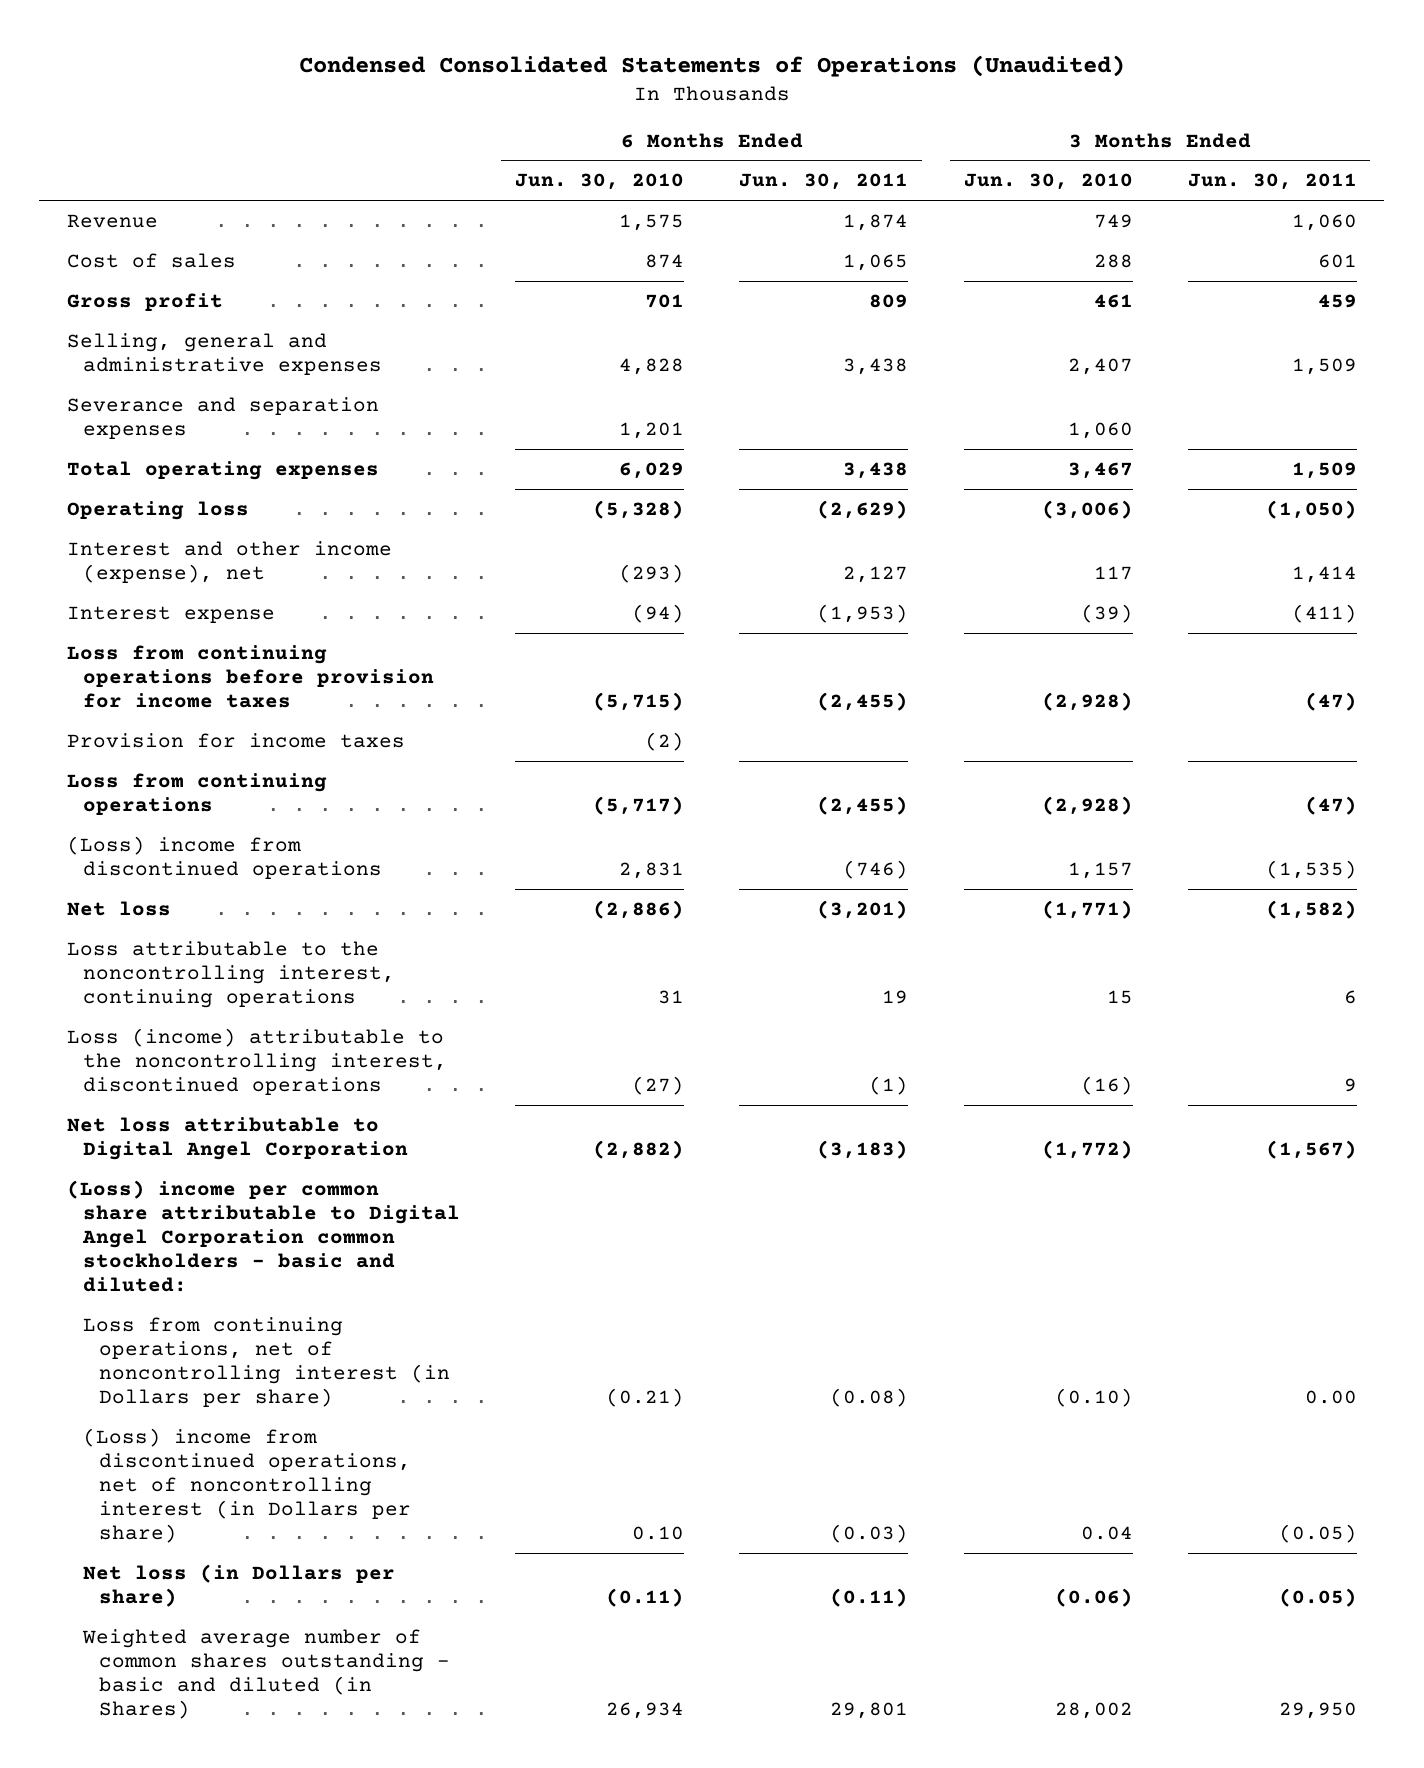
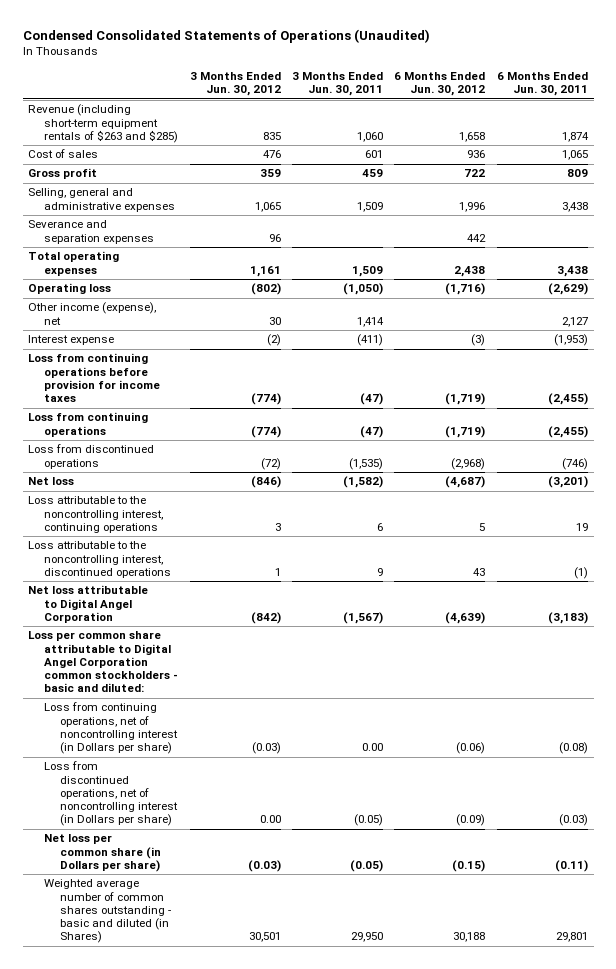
[515,173,685,191] Jun. 30, 2010 -> none
[963,173,1133,191] Jun. 30, 2010 -> none
none -> [189,72,281,97] 3 Months Ended Jun. 30, 2012
none -> [394,72,486,97] 6 Months Ended Jun. 30, 2012
[67,213,159,228] Revenue -> [28,104,179,143] Revenue (including short-term equipment rentals of $263 and $285)
[67,540,393,583] Interest and other income (expense), net -> [28,302,157,325] Other income (expense), net
[67,732,406,748] Provision for income taxes -> none
[67,835,383,879] (Loss) income from discontinued operations -> [28,444,155,469] Loss from discontinued operations
[67,1027,448,1096] Loss (income) attributable to the noncontrolling interest, discontinued operations -> [28,541,172,578] Loss attributable to the noncontrolling interest, discontinued operations
[67,1179,461,1293] (Loss) income per common share attributable to Digital Angel Corporation common stockholders - basic and diluted: -> [28,631,179,693] Loss per common share attributable to Digital Angel Corporation common stockholders - basic and diluted:
[83,1427,412,1544] (Loss) income from discontinued operations, net of noncontrolling interest (in Dollars per share) -> [44,761,179,827] Loss from discontinued operations, net of noncontrolling interest (in Dollars per share)
[83,1563,396,1607] Net loss (in Dollars per share) -> [44,834,162,872] Net loss per common share (in Dollars per share)

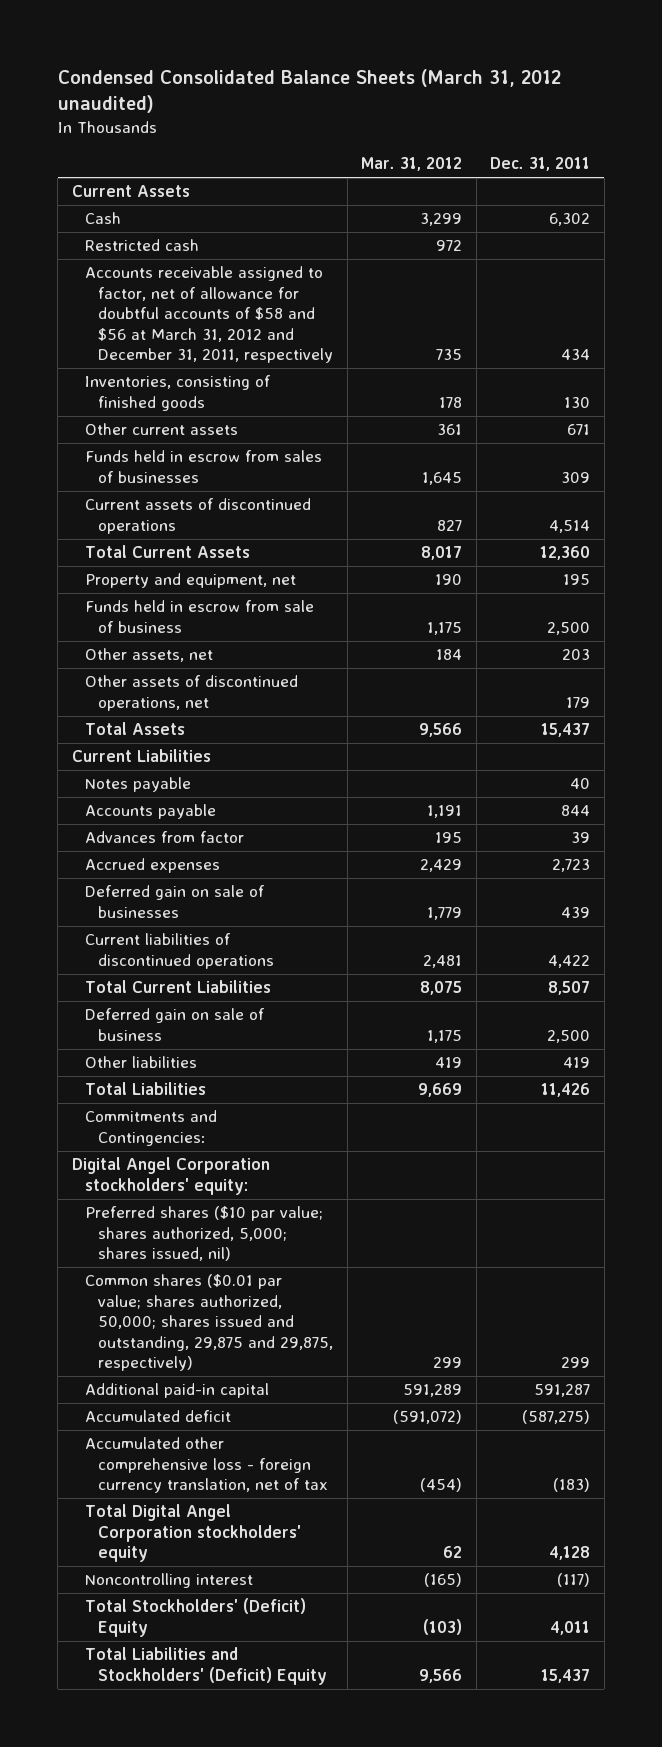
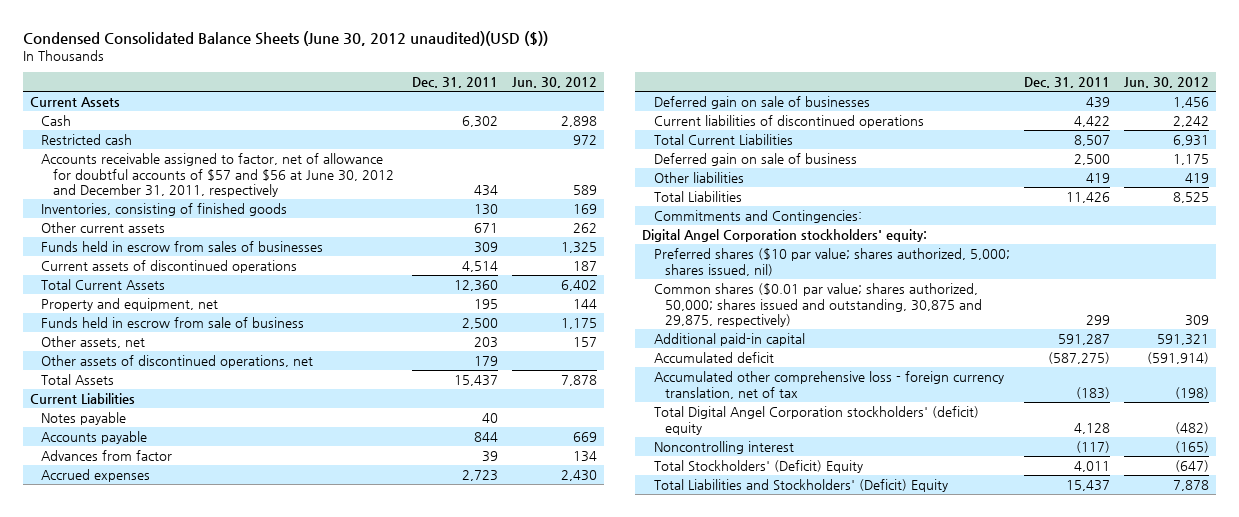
[57,68,561,114] Condensed Consolidated Balance Sheets (March 31, 2012 unaudited) -> [23,30,549,46] Condensed Consolidated Balance Sheets (June 30, 2012 unaudited)(USD ($))
[361,157,463,172] Mar. 31, 2012 -> none
none -> [511,77,597,89] Jun. 30, 2012
[84,266,334,364] Accounts receivable assigned to factor, net of allowance for doubtful accounts of $58 and $56 at March 31, 2012 and December 31, 2011, respectively -> [41,152,394,198] Accounts receivable assigned to factor, net of allowance for doubtful accounts of $57 and $56 at June 30, 2012 and December 31, 2011, respectively
[84,1274,334,1372] Common shares ($0.01 par value; shares authorized, 50,000; shares issued and outstanding, 29,875 and 29,875, respectively) -> [653,282,982,328] Common shares ($0.01 par value; shares authorized, 50,000; shares issued and outstanding, 30,875 and 29,875, respectively)
[84,1504,302,1563] Total Digital Angel Corporation stockholders' equity -> [653,405,979,435] Total Digital Angel Corporation stockholders' (deficit) equity

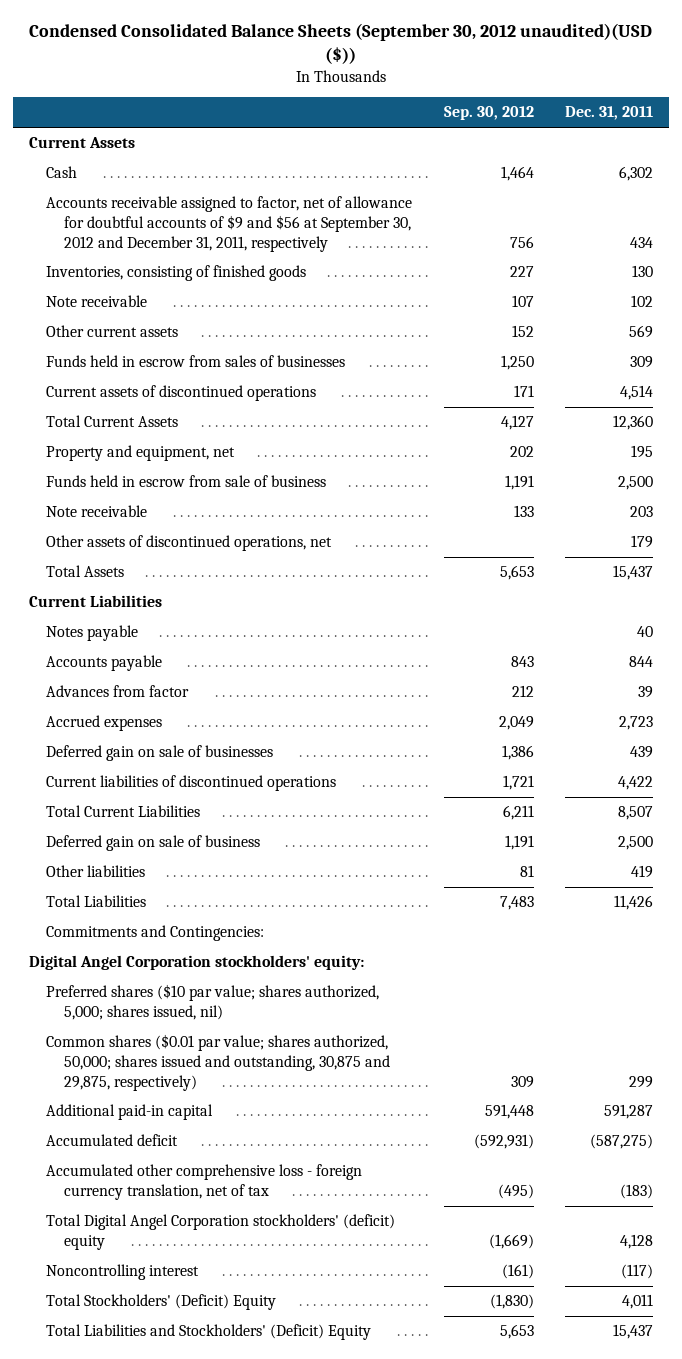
[23,30,549,46] Condensed Consolidated Balance Sheets (June 30, 2012 unaudited)(USD ($)) -> [29,23,653,64] Condensed Consolidated Balance Sheets (September 30, 2012 unaudited)(USD ($))
[511,77,597,89] Jun. 30, 2012 -> none
none -> [443,106,534,121] Sep. 30, 2012
[41,133,133,145] Restricted cash -> none
[41,152,394,198] Accounts receivable assigned to factor, net of allowance for doubtful accounts of $57 and $56 at June 30, 2012 and December 31, 2011, respectively -> [46,196,413,252] Accounts receivable assigned to factor, net of allowance for doubtful accounts of $9 and $56 at September 30, 2012 and December 31, 2011, respectively
none -> [46,295,148,308] Note receivable
[473,222,498,233] 671 -> [629,325,654,339] 569
[41,335,146,348] Other assets, net -> none
none -> [46,505,148,518] Note receivable

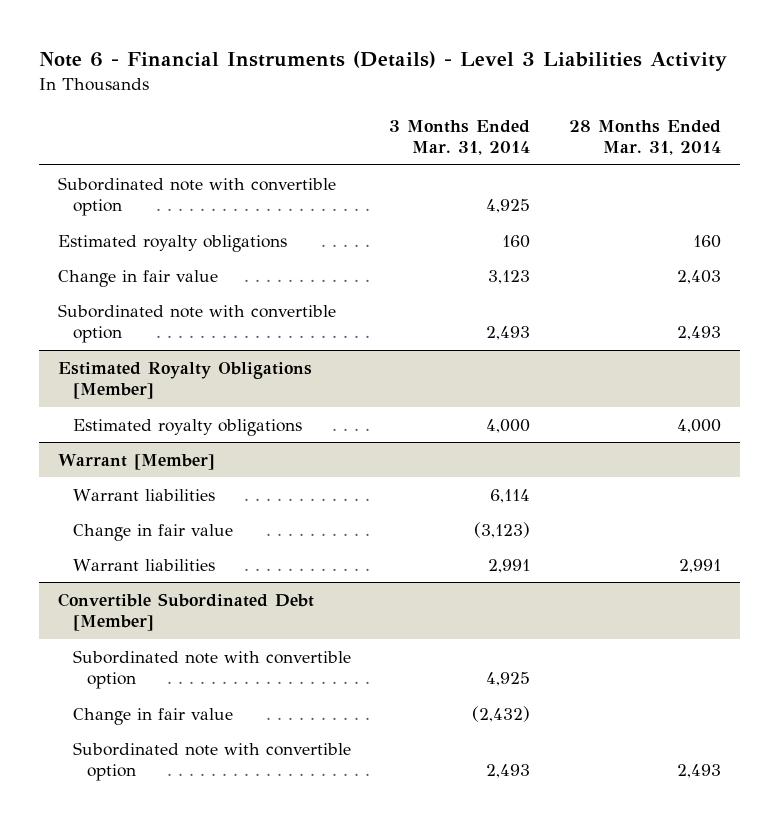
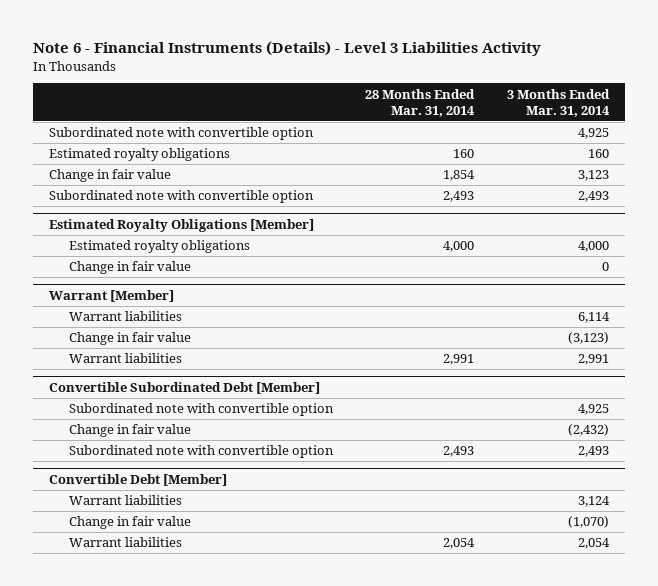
[676,269,721,284] 2,403 -> [443,170,476,182] 1,854
none -> [68,261,191,275] Change in fair value
none -> [49,474,228,487] Convertible Debt [Member]
none -> [68,495,182,506] Warrant liabilities
none -> [68,516,191,530] Change in fair value
none -> [68,537,182,548] Warrant liabilities

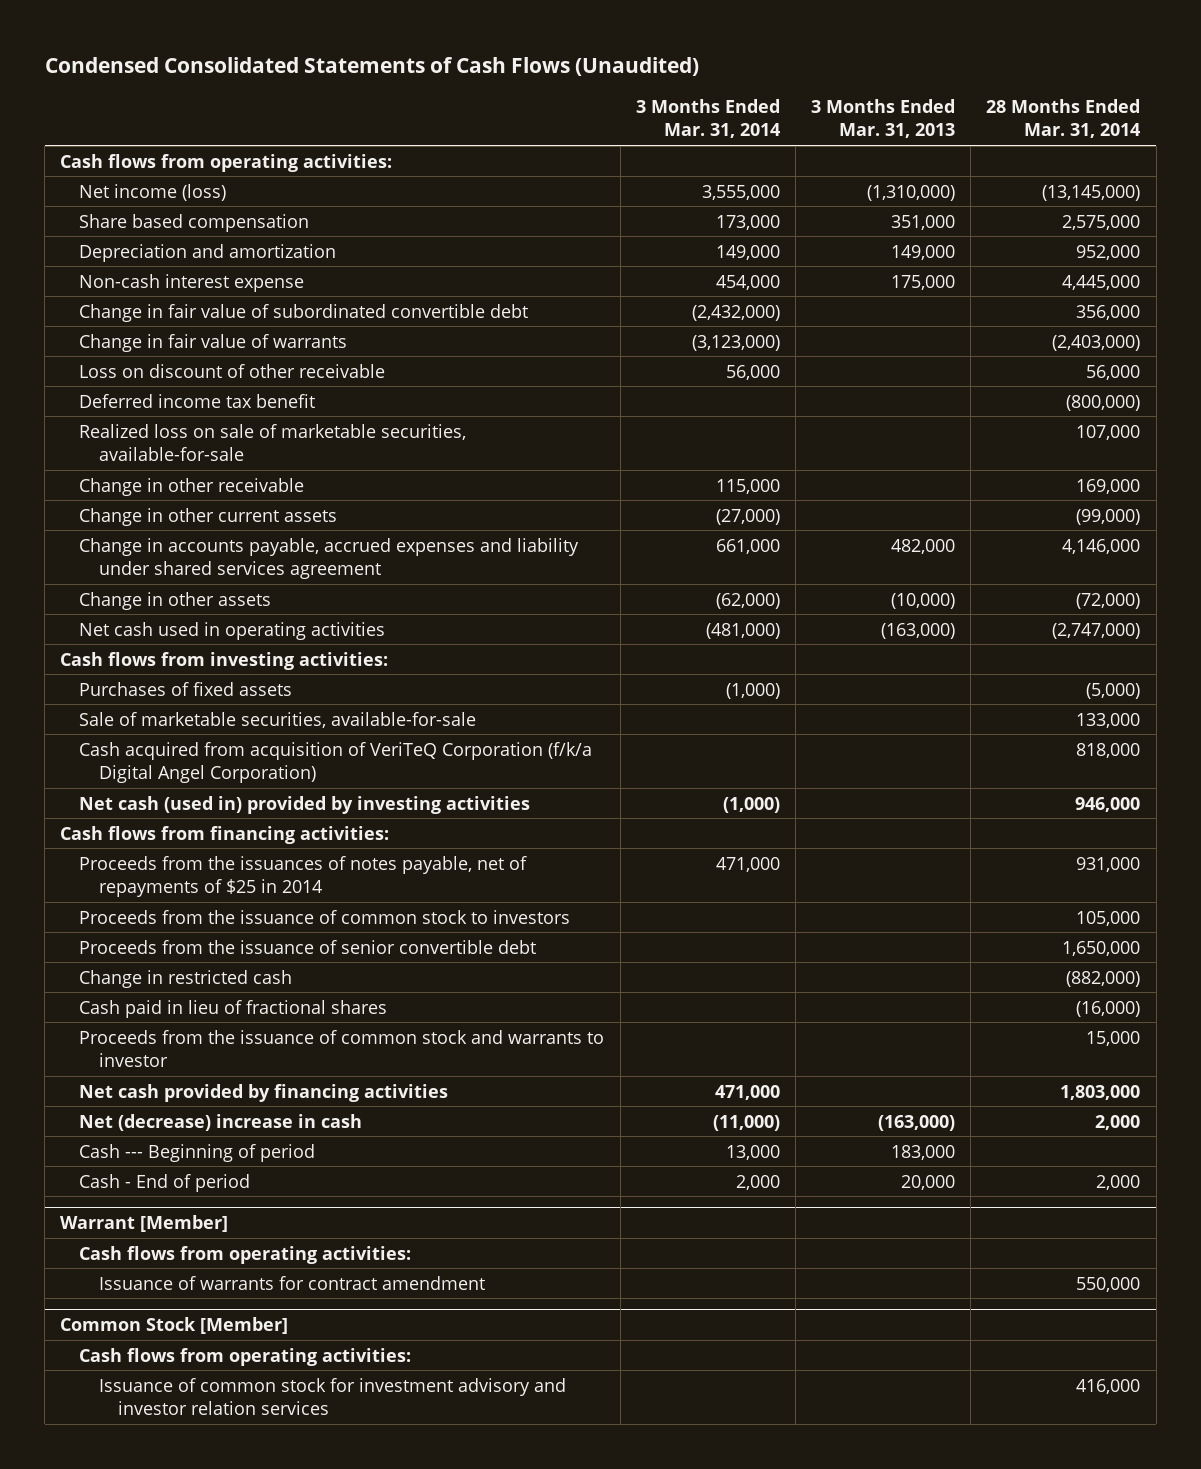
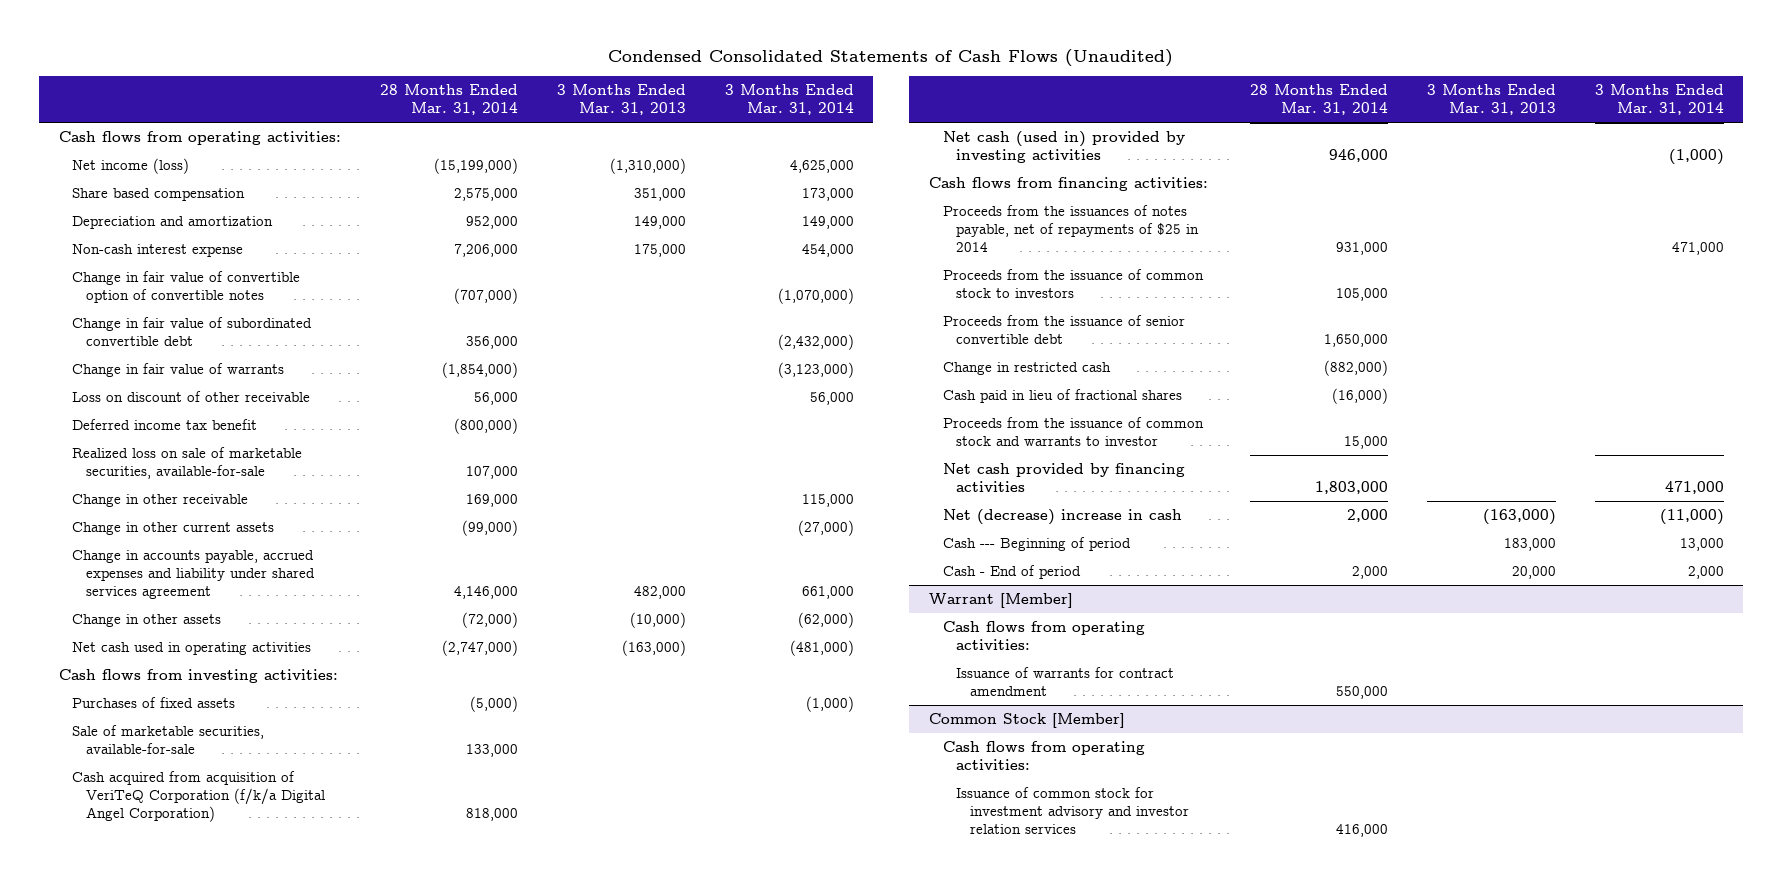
[701,184,780,200] 3,555,000 -> [789,160,854,174] 4,625,000
[1042,184,1141,201] (13,145,000) -> [433,158,518,175] (15,199,000)
[1062,274,1141,290] 4,445,000 -> [453,244,518,258] 7,206,000
none -> [72,271,301,303] Change in fair value of convertible option of convertible notes
[1052,334,1141,351] (2,403,000) -> [441,362,518,379] (1,854,000)

